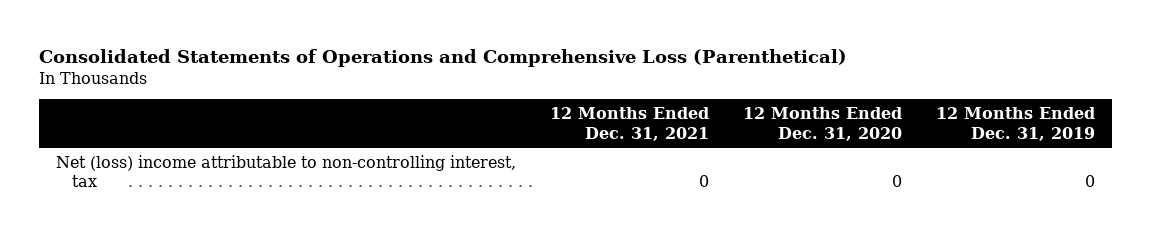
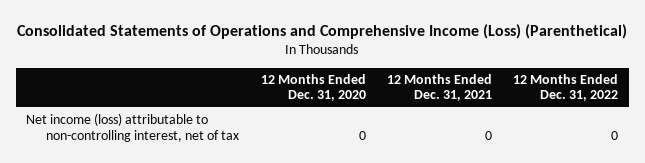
[39,49,848,68] Consolidated Statements of Operations and Comprehensive Loss (Parenthetical) -> [17,24,628,40] Consolidated Statements of Operations and Comprehensive Income (Loss) (Parenthetical)
[935,107,1095,141] 12 Months Ended Dec. 31, 2019 -> none
none -> [513,73,619,102] 12 Months Ended Dec. 31, 2022
[56,155,517,188] Net (loss) income attributable to non-controlling interest, tax -> [26,113,240,142] Net income (loss) attributable to non-controlling interest, net of tax

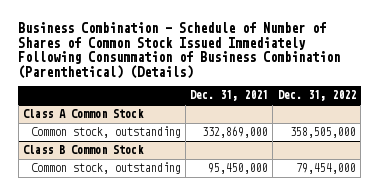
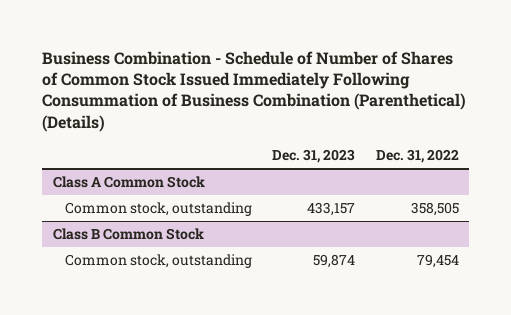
[190,90,269,102] Dec. 31, 2021 -> none
none -> [272,148,356,163] Dec. 31, 2023
[289,127,356,139] 358,505,000 -> [410,202,459,217] 358,505
[295,163,356,175] 79,454,000 -> [416,254,459,269] 79,454

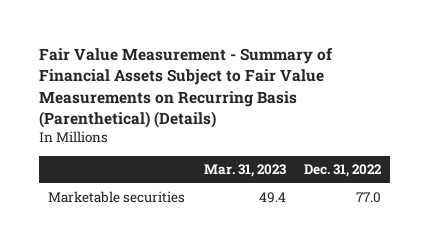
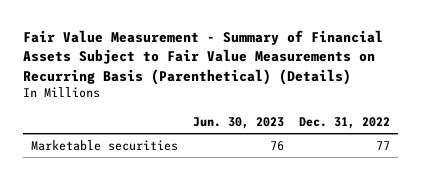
[203,164,286,178] Mar. 31, 2023 -> none
none -> [192,116,284,129] Jun. 30, 2023
[356,192,382,204] 77.0 -> [376,140,391,150] 77

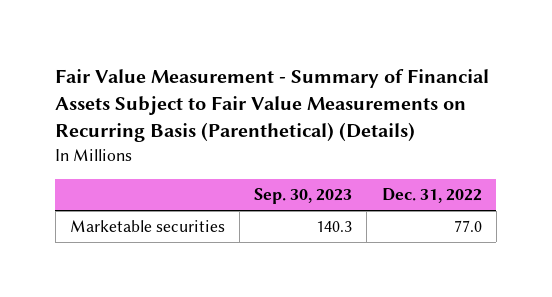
[192,116,284,129] Jun. 30, 2023 -> none
none -> [254,187,353,204] Sep. 30, 2023
[376,140,391,150] 77 -> [453,220,482,233] 77.0

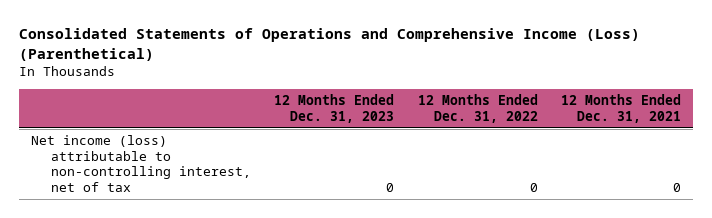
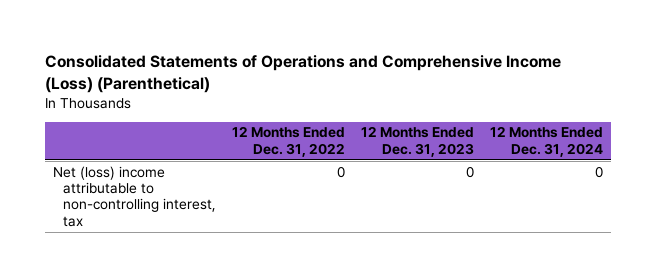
[560,94,681,123] 12 Months Ended Dec. 31, 2021 -> none
none -> [489,126,603,157] 12 Months Ended Dec. 31, 2024
[30,135,252,192] Net income (loss) attributable to non-controlling interest, net of tax -> [53,165,217,227] Net (loss) income attributable to non-controlling interest, tax

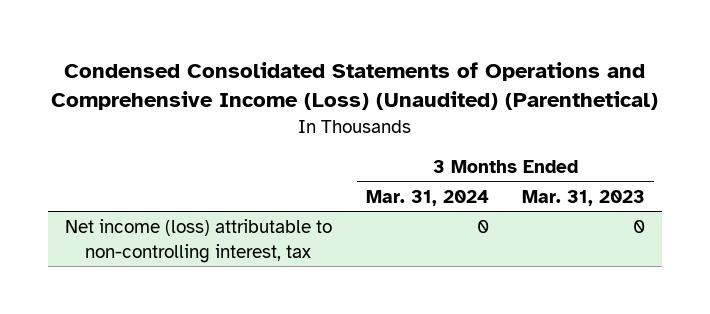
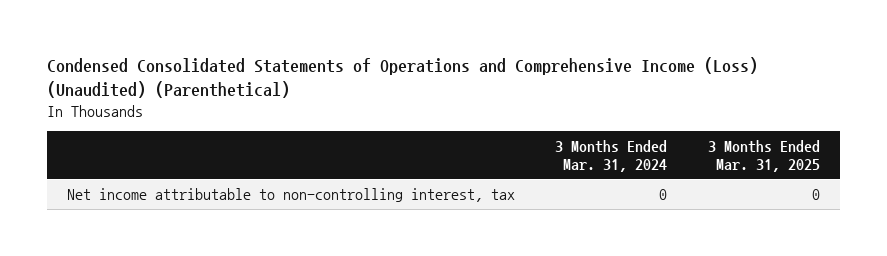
[522,190,646,207] Mar. 31, 2023 -> none
none -> [707,139,820,173] 3 Months Ended Mar. 31, 2025
[65,219,333,263] Net income (loss) attributable to non-controlling interest, tax -> [67,188,516,203] Net income attributable to non-controlling interest, tax

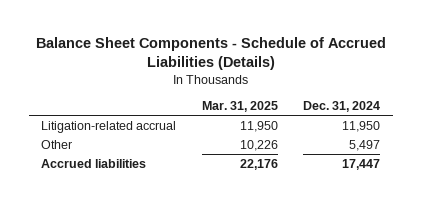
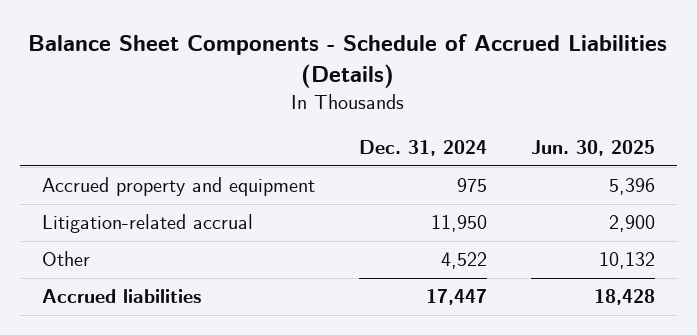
[201,101,278,113] Mar. 31, 2025 -> none
none -> [531,140,656,157] Jun. 30, 2025
none -> [41,177,315,197] Accrued property and equipment
[349,139,381,151] 5,497 -> [440,252,487,270] 4,522

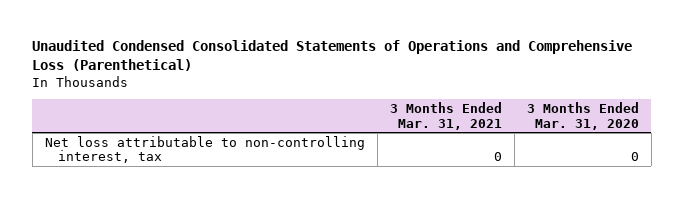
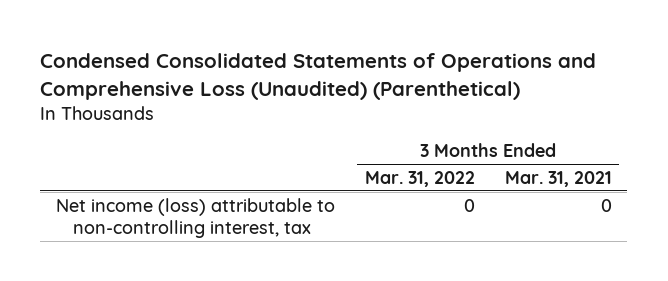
[32,40,633,72] Unaudited Condensed Consolidated Statements of Operations and Comprehensive Loss (Parenthetical) -> [40,53,597,100] Condensed Consolidated Statements of Operations and Comprehensive Loss (Unaudited) (Parenthetical)
[526,102,639,130] 3 Months Ended Mar. 31, 2020 -> none
none -> [364,170,475,187] Mar. 31, 2022
[44,135,365,164] Net loss attributable to non-controlling interest, tax -> [55,197,335,238] Net income (loss) attributable to non-controlling interest, tax

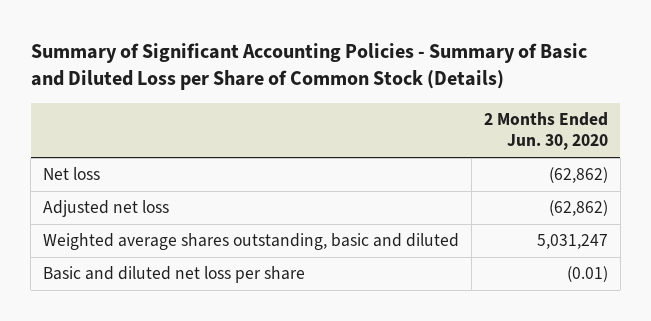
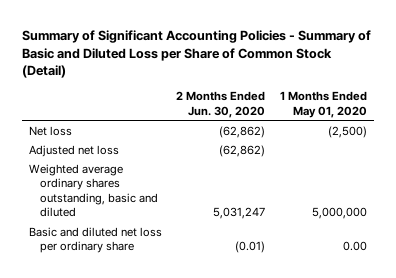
[30,42,587,91] Summary of Significant Accounting Policies - Summary of Basic and Diluted Loss per Share of Common Stock (Details) -> [22,29,372,79] Summary of Significant Accounting Policies - Summary of Basic and Diluted Loss per Share of Common Stock (Detail)
none -> [279,91,367,118] 1 Months Ended May 01, 2020
[43,233,460,251] Weighted average shares outstanding, basic and diluted -> [29,163,159,218] Weighted average ordinary shares outstanding, basic and diluted
[43,266,306,284] Basic and diluted net loss per share -> [29,226,163,254] Basic and diluted net loss per ordinary share

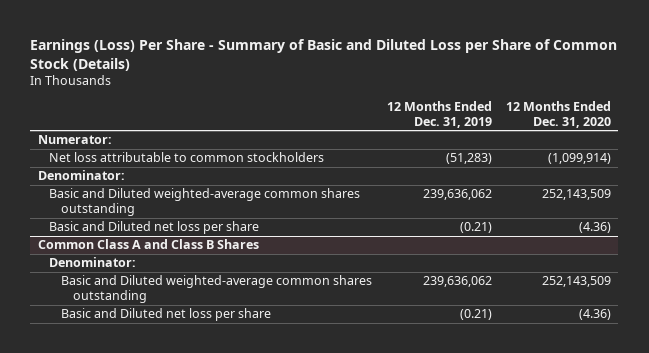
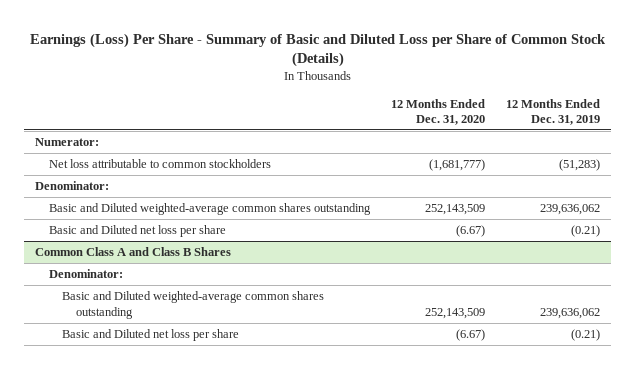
[548,153,612,165] (1,099,914) -> [428,159,485,172] (1,681,777)
[579,222,612,234] (4.36) -> [455,225,485,238] (6.67)
[579,309,612,321] (4.36) -> [455,329,485,342] (6.67)

